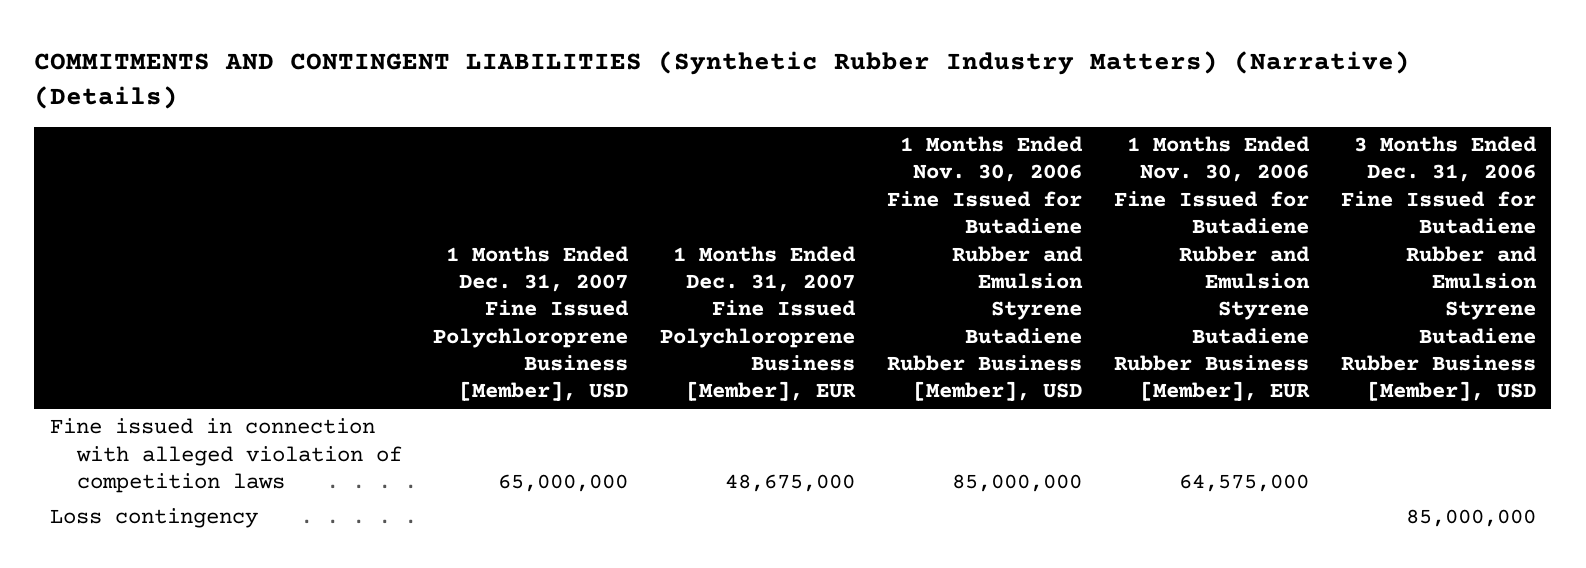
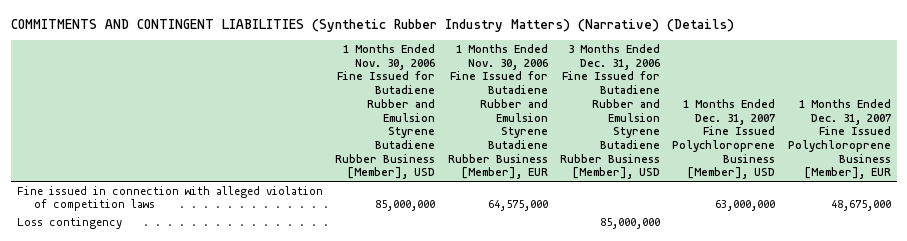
[498,473,629,492] 65,000,000 -> [715,200,776,212] 63,000,000

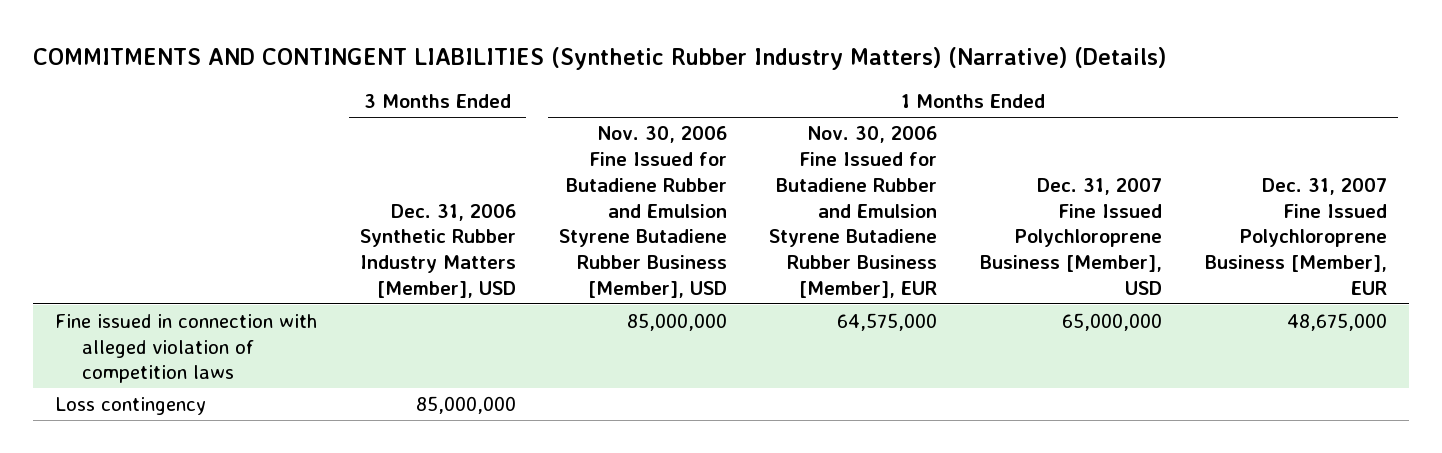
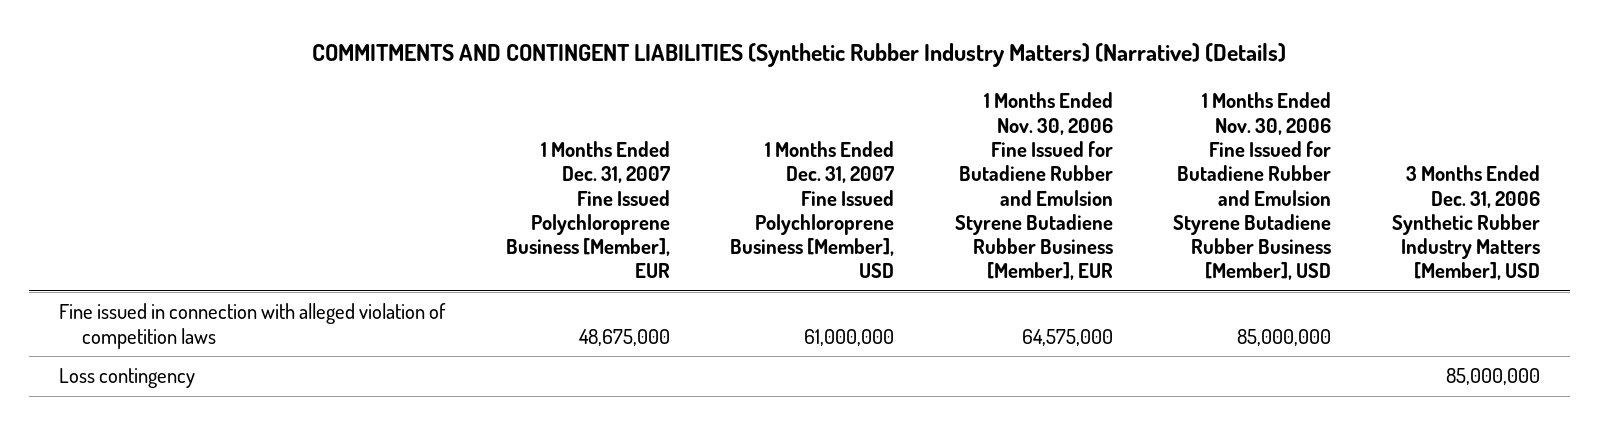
[1062,312,1163,331] 65,000,000 -> [804,328,895,346] 61,000,000

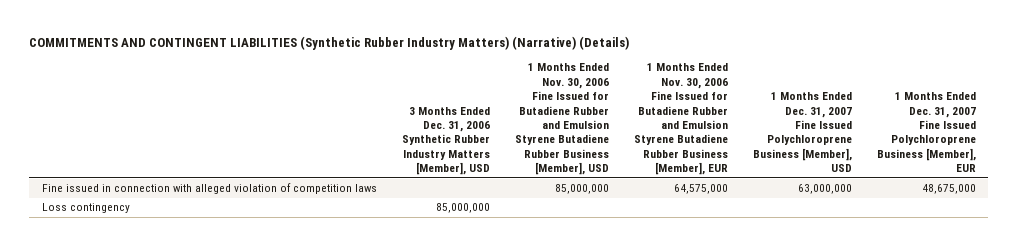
[804,328,895,346] 61,000,000 -> [797,184,852,195] 63,000,000

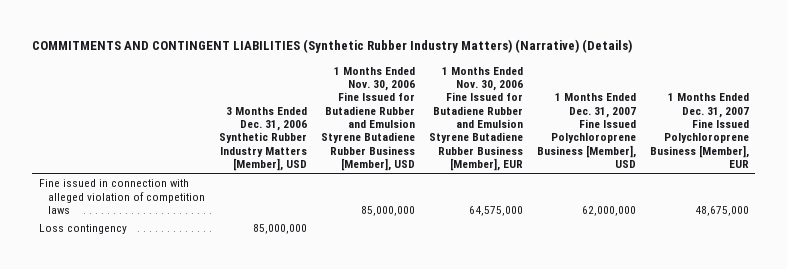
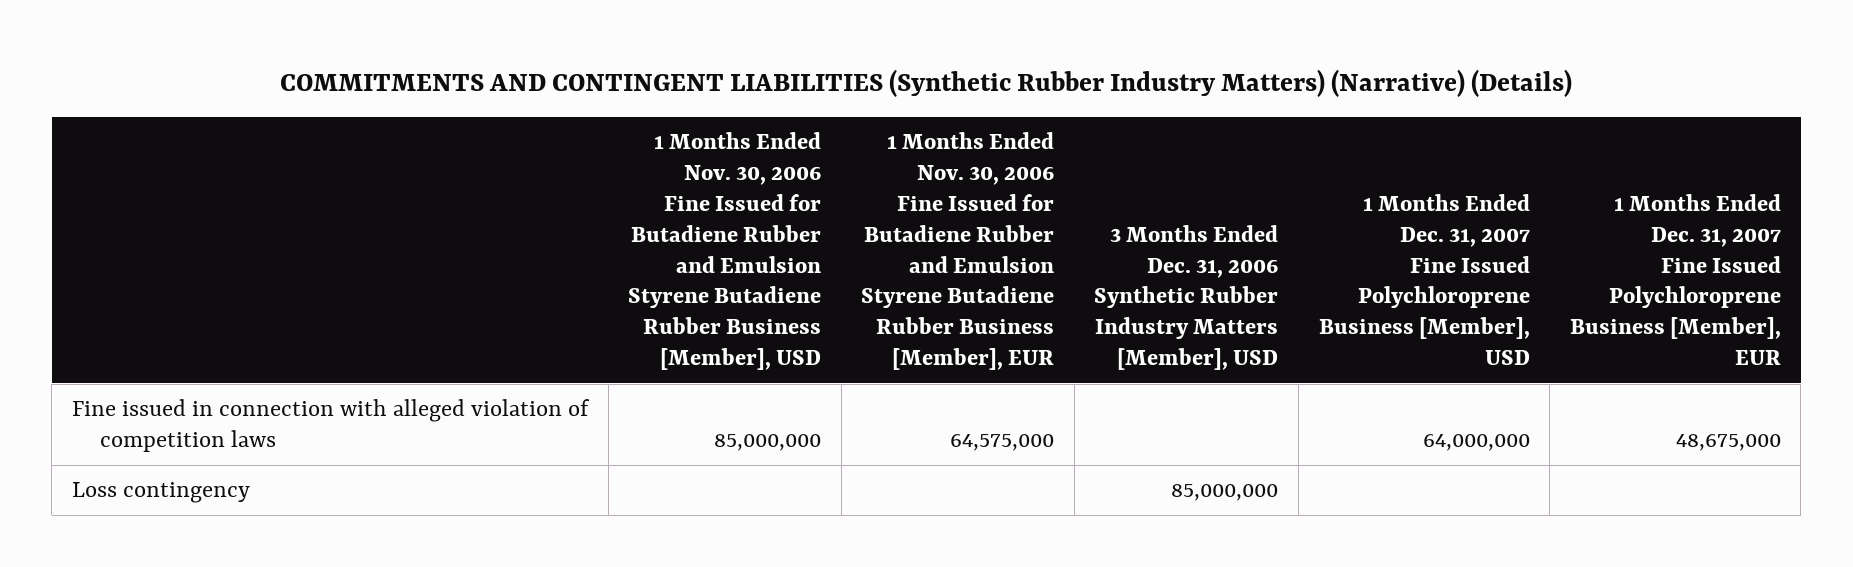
[581,206,636,217] 62,000,000 -> [1422,434,1530,452] 64,000,000

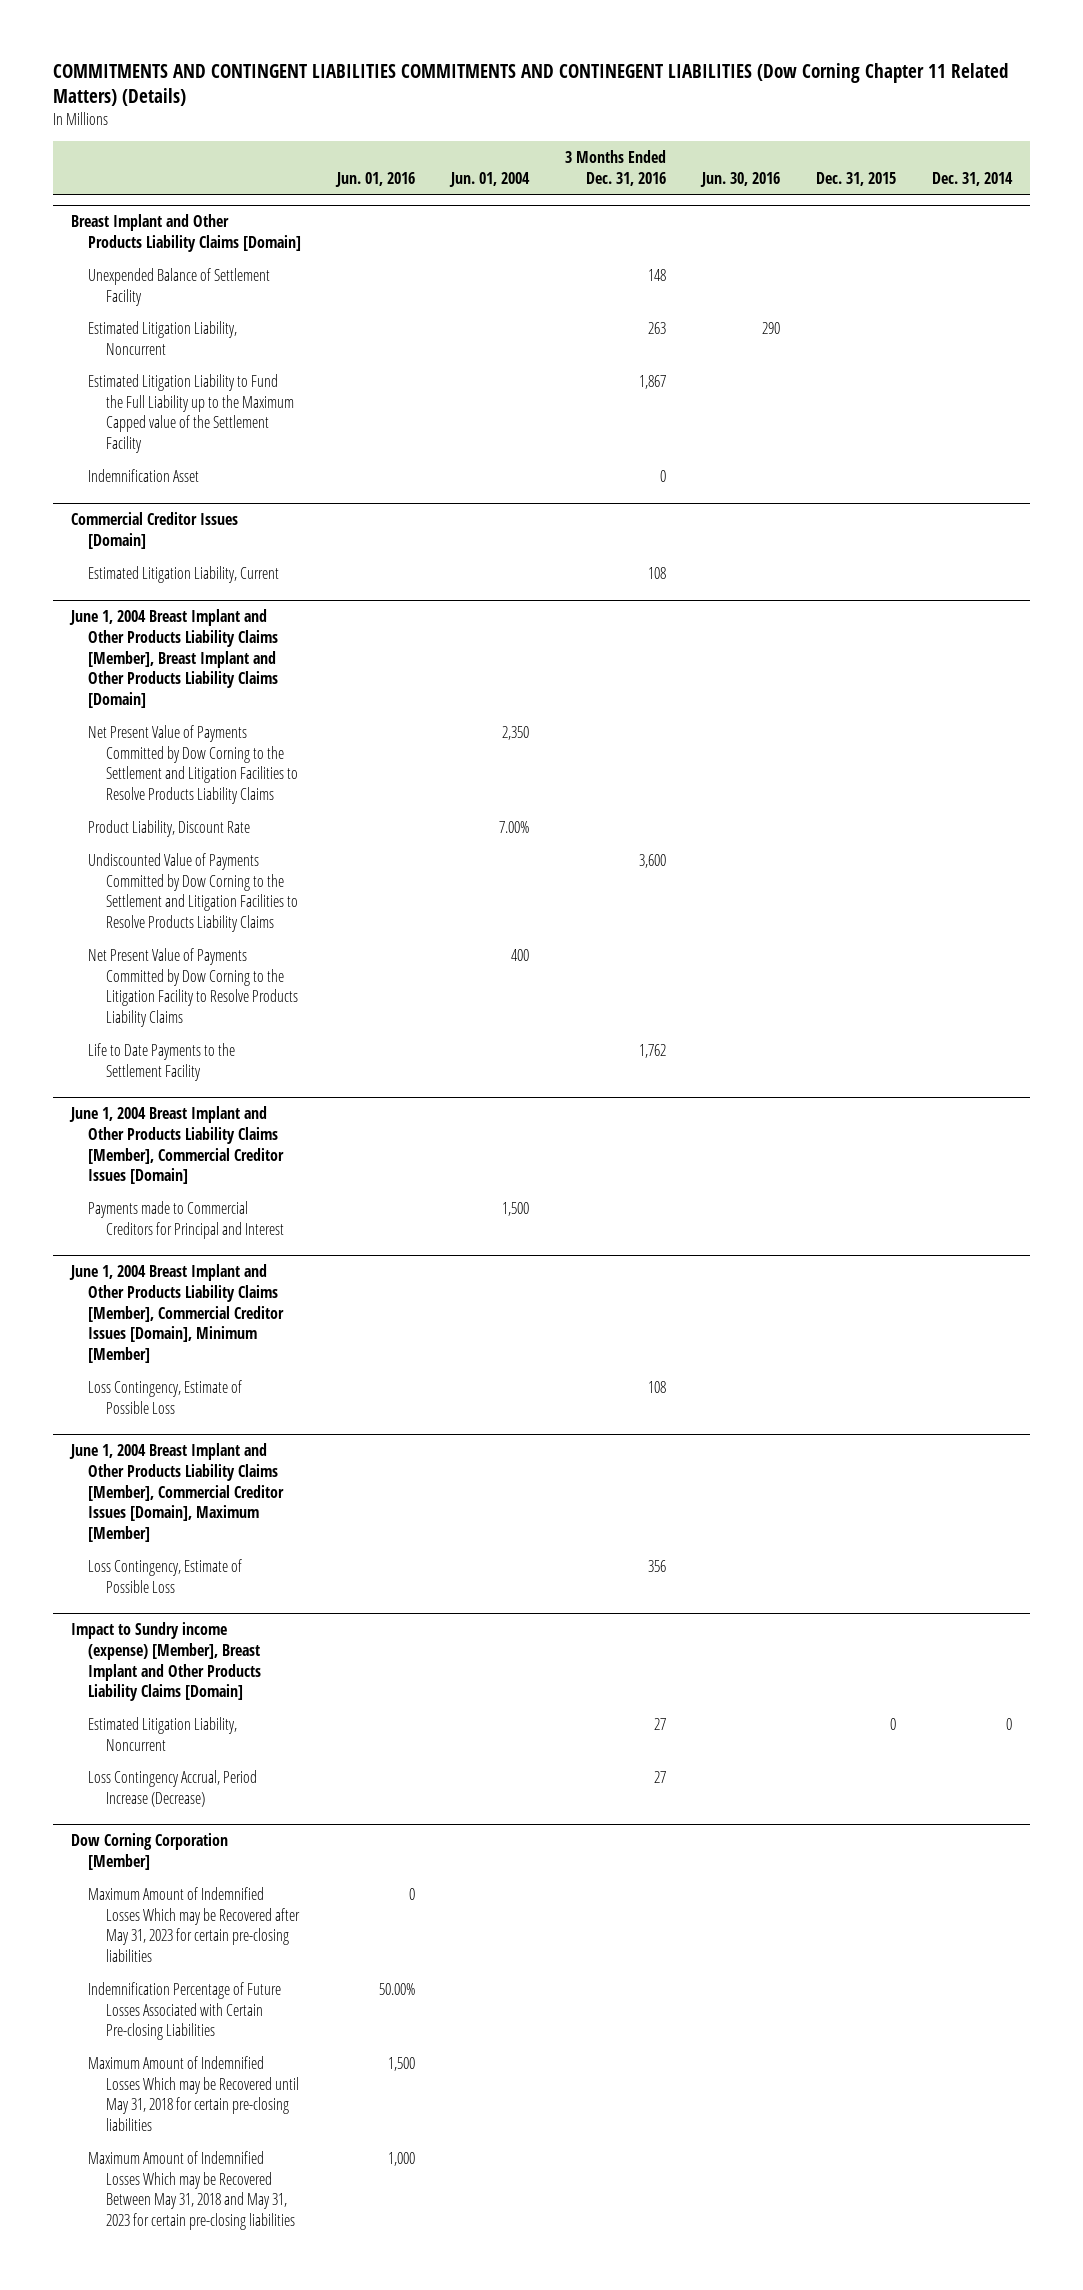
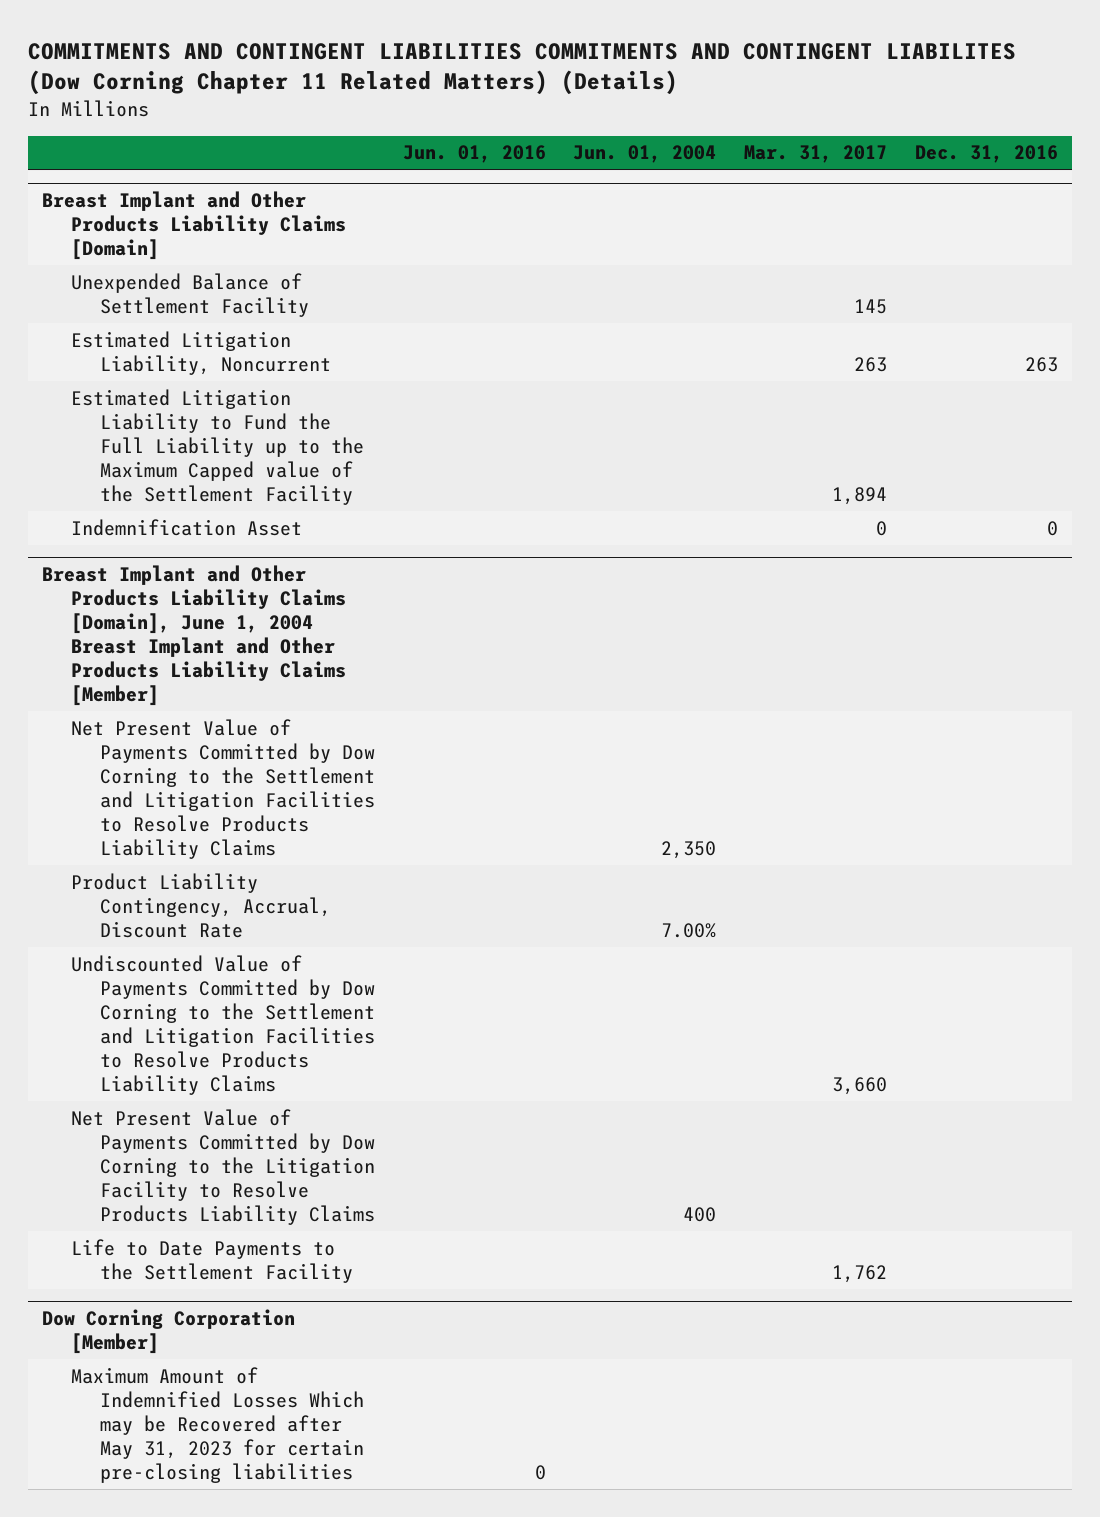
[52,62,1008,106] COMMITMENTS AND CONTINGENT LIABILITIES COMMITMENTS AND CONTINEGENT LIABILITIES (Dow Corning Chapter 11 Related Matters) (Details) -> [28,42,1017,96] COMMITMENTS AND CONTINGENT LIABILITIES COMMITMENTS AND CONTINGENT LIABILITES (Dow Corning Chapter 11 Related Matters) (Details)
[565,150,667,186] 3 Months Ended Dec. 31, 2016 -> none
[700,171,781,187] Jun. 30, 2016 -> none
[816,171,897,186] Dec. 31, 2015 -> none
[932,171,1014,186] Dec. 31, 2014 -> none
none -> [744,145,888,164] Mar. 31, 2017
none -> [914,145,1058,164] Dec. 31, 2016
[70,512,238,550] Commercial Creditor Issues [Domain] -> none
[88,566,280,584] Estimated Litigation Liability, Current -> none
[68,609,279,708] June 1, 2004 Breast Implant and Other Products Liability Claims [Member], Breast Implant and Other Products Liability Claims [Domain] -> [42,564,347,707] Breast Implant and Other Products Liability Claims [Domain], June 1, 2004 Breast Implant and Other Products Liability Claims [Member]
[88,820,251,838] Product Liability, Discount Rate -> [71,872,331,939] Product Liability Contingency, Accrual, Discount Rate
[68,1106,285,1185] June 1, 2004 Breast Implant and Other Products Liability Claims [Member], Commercial Creditor Issues [Domain] -> none
[88,1201,284,1239] Payments made to Commercial Creditors for Principal and Interest -> none
[68,1264,285,1363] June 1, 2004 Breast Implant and Other Products Liability Claims [Member], Commercial Creditor Issues [Domain], Minimum [Member] -> none
[88,1380,243,1414] Loss Contingency, Estimate of Possible Loss -> none
[68,1443,285,1542] June 1, 2004 Breast Implant and Other Products Liability Claims [Member], Commercial Creditor Issues [Domain], Maximum [Member] -> none
[88,1559,243,1593] Loss Contingency, Estimate of Possible Loss -> none
[70,1622,262,1702] Impact to Sundry income (expense) [Member], Breast Implant and Other Products Liability Claims [Domain] -> none
[88,1717,238,1751] Estimated Litigation Liability, Noncurrent -> none
[88,1770,258,1807] Loss Contingency Accrual, Period Increase (Decrease) -> none
[88,1982,282,2041] Indemnification Percentage of Future Losses Associated with Certain Pre-closing Liabilities -> none
[88,2056,299,2132] Maximum Amount of Indemnified Losses Which may be Recovered until May 31, 2018 for certain pre-closing liabilities -> none
[88,2151,295,2231] Maximum Amount of Indemnified Losses Which may be Recovered Between May 31, 2018 and May 31, 2023 for certain pre-closing liabilities -> none

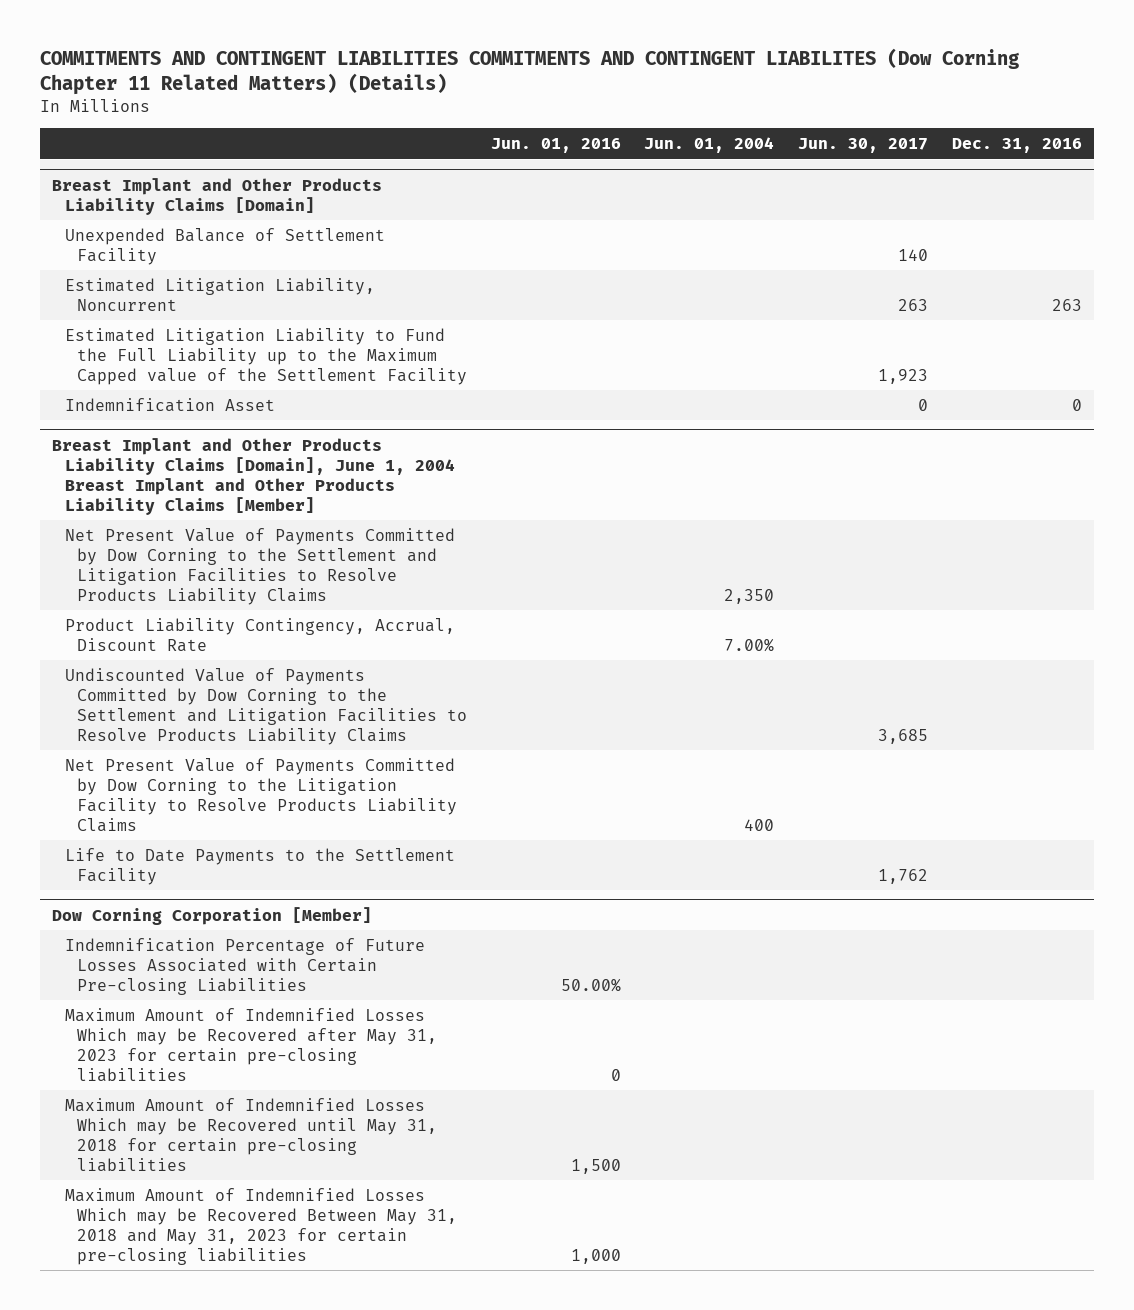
[744,145,888,164] Mar. 31, 2017 -> none
none -> [798,138,929,154] Jun. 30, 2017
none -> [64,937,425,995] Indemnification Percentage of Future Losses Associated with Certain Pre-closing Liabilities
none -> [64,1097,437,1172] Maximum Amount of Indemnified Losses Which may be Recovered until May 31, 2018 for certain pre-closing liabilities
none -> [64,1187,457,1265] Maximum Amount of Indemnified Losses Which may be Recovered Between May 31, 2018 and May 31, 2023 for certain pre-closing liabilities

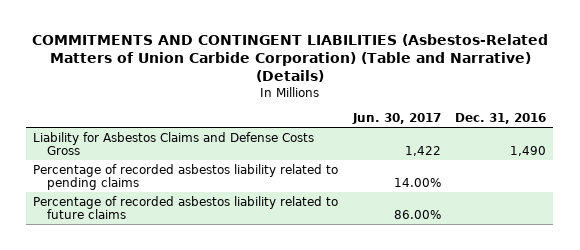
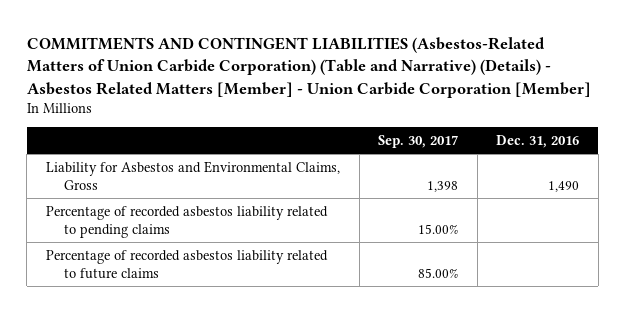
[31,33,548,82] COMMITMENTS AND CONTINGENT LIABILITIES (Asbestos-Related Matters of Union Carbide Corporation) (Table and Narrative) (Details) -> [26,37,591,98] COMMITMENTS AND CONTINGENT LIABILITIES (Asbestos-Related Matters of Union Carbide Corporation) (Table and Narrative) (Details) - Asbestos Related Matters [Member] - Union Carbide Corporation [Member]
[351,113,441,125] Jun. 30, 2017 -> none
none -> [378,134,459,148] Sep. 30, 2017
[33,131,315,156] Liability for Asbestos Claims and Defense Costs Gross -> [45,160,340,190] Liability for Asbestos and Environmental Claims, Gross

